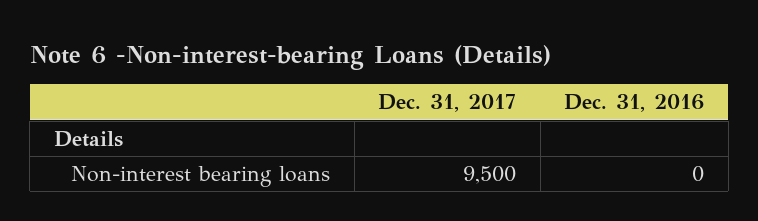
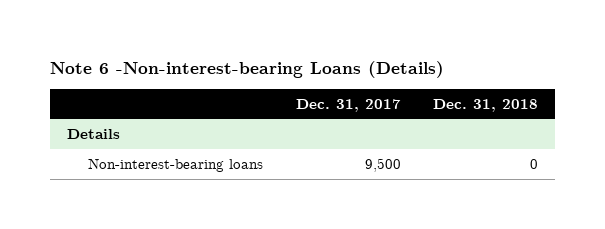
[564,94,705,113] Dec. 31, 2016 -> none
none -> [433,98,539,112] Dec. 31, 2018
[71,166,331,188] Non-interest bearing loans -> [87,158,263,173] Non-interest-bearing loans

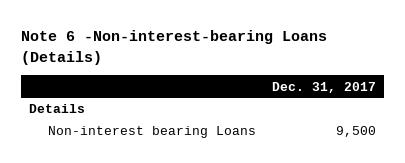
[433,98,539,112] Dec. 31, 2018 -> none
[87,158,263,173] Non-interest-bearing loans -> [48,126,257,139] Non-interest bearing Loans

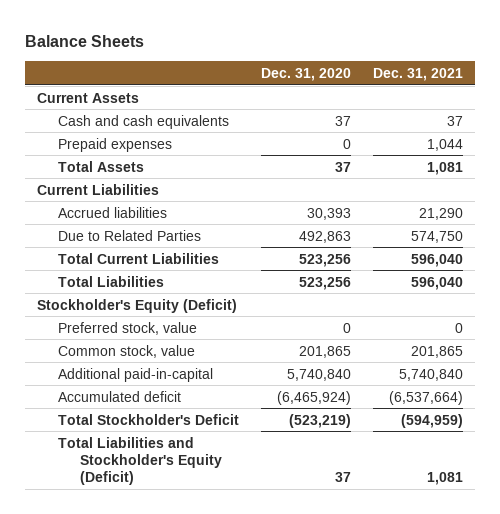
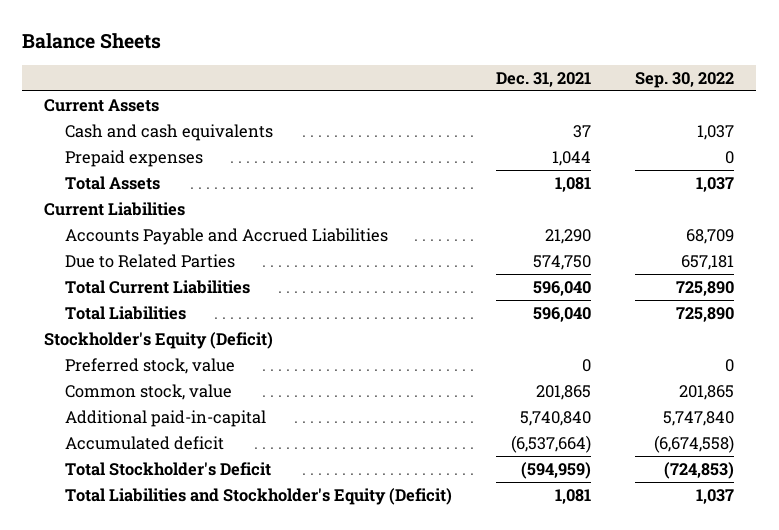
[261,67,352,81] Dec. 31, 2020 -> none
none -> [635,71,735,88] Sep. 30, 2022
[58,206,168,218] Accrued liabilities -> [65,227,389,245] Accounts Payable and Accrued Liabilities

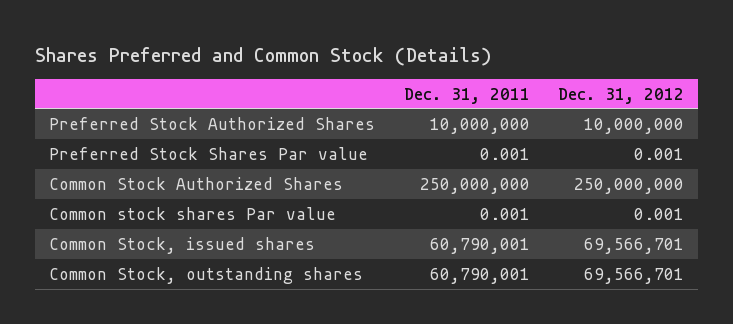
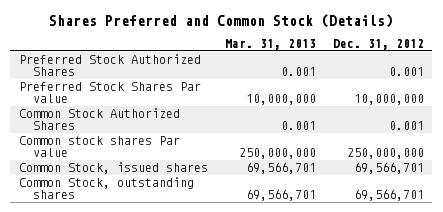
[403,87,530,104] Dec. 31, 2011 -> none
none -> [224,38,316,50] Mar. 31, 2013
[583,117,684,134] 10,000,000 -> [388,66,424,76] 0.001
[633,147,684,160] 0.001 -> [353,93,424,105] 10,000,000
[573,177,684,194] 250,000,000 -> [388,120,424,130] 0.001
[633,207,684,220] 0.001 -> [346,147,424,159] 250,000,000

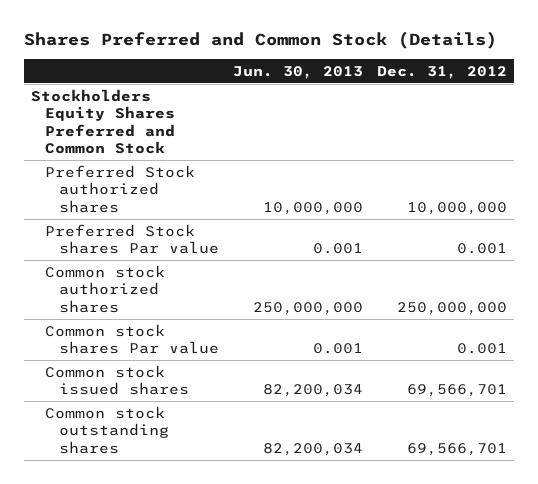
[224,38,316,50] Mar. 31, 2013 -> none
none -> [232,65,363,79] Jun. 30, 2013
none -> [30,88,175,155] Stockholders Equity Shares Preferred and Common Stock
[18,54,201,76] Preferred Stock Authorized Shares -> [44,164,195,213] Preferred Stock authorized shares
[388,66,424,76] 0.001 -> [407,201,508,215] 10,000,000
[18,82,201,103] Preferred Stock Shares Par value -> [44,223,219,255] Preferred Stock shares Par value
[353,93,424,105] 10,000,000 -> [457,243,508,255] 0.001
[18,108,180,130] Common Stock Authorized Shares -> [44,264,165,313] Common stock authorized shares
[388,120,424,130] 0.001 -> [397,301,508,315] 250,000,000
[346,147,424,159] 250,000,000 -> [457,343,508,355] 0.001
[18,162,208,175] Common Stock, issued shares -> [44,364,189,396] Common stock issued shares
[18,177,194,199] Common Stock, outstanding shares -> [44,405,169,454] Common stock outstanding shares

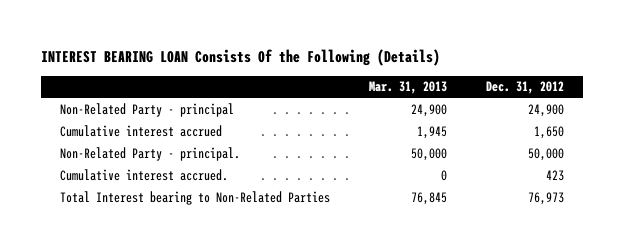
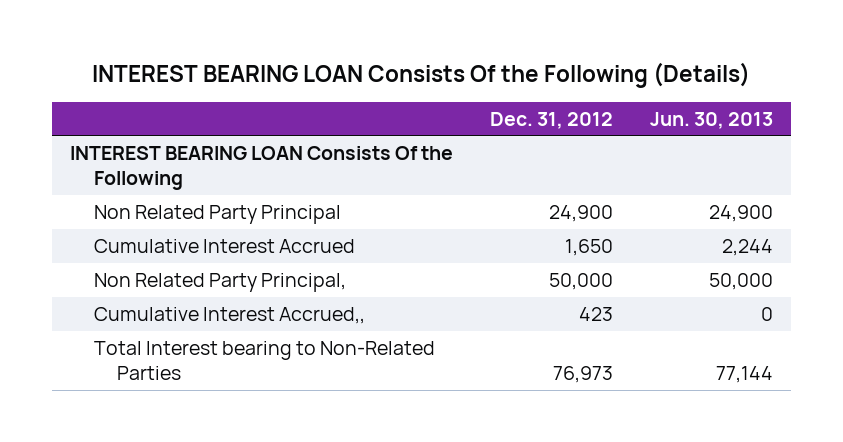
[368,81,447,95] Mar. 31, 2013 -> none
none -> [649,111,773,129] Jun. 30, 2013
none -> [70,145,454,191] INTEREST BEARING LOAN Consists Of the Following
[60,102,235,117] Non-Related Party - principal -> [93,204,341,224] Non Related Party Principal
[60,124,223,137] Cumulative interest accrued -> [93,238,355,253] Cumulative Interest Accrued
[60,146,241,161] Non-Related Party - principal. -> [93,272,346,292] Non Related Party Principal,
[60,168,229,181] Cumulative interest accrued. -> [93,306,365,324] Cumulative Interest Accrued,,

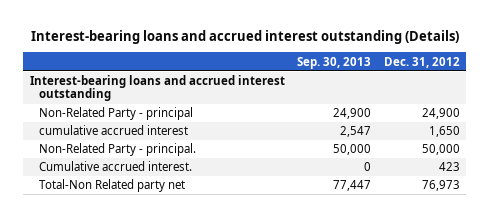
[92,62,751,89] INTEREST BEARING LOAN Consists Of the Following (Details) -> [30,30,459,45] Interest-bearing loans and accrued interest outstanding (Details)
[649,111,773,129] Jun. 30, 2013 -> none
none -> [297,56,372,69] Sep. 30, 2013
[70,145,454,191] INTEREST BEARING LOAN Consists Of the Following -> none
none -> [29,75,285,102] Interest-bearing loans and accrued interest outstanding
[93,204,341,224] Non Related Party Principal -> [38,107,193,121] Non-Related Party - principal
[93,238,355,253] Cumulative Interest Accrued -> [38,125,188,136] cumulative accrued interest
[93,272,346,292] Non Related Party Principal, -> [38,143,196,157] Non-Related Party - principal.
[93,306,365,324] Cumulative Interest Accrued,, -> [38,161,192,172] Cumulative accrued interest.
[93,340,435,381] Total Interest bearing to Non-Related Parties -> [38,179,185,193] Total-Non Related party net

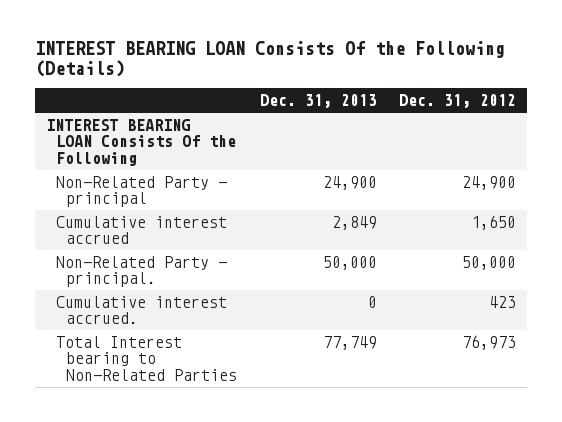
[30,30,459,45] Interest-bearing loans and accrued interest outstanding (Details) -> [34,40,505,78] INTEREST BEARING LOAN Consists Of the Following (Details)
[297,56,372,69] Sep. 30, 2013 -> none
none -> [259,94,377,109] Dec. 31, 2013
[29,75,285,102] Interest-bearing loans and accrued interest outstanding -> none
none -> [45,119,236,166] INTEREST BEARING LOAN Consists Of the Following
[38,125,188,136] cumulative accrued interest -> [55,216,227,245] Cumulative interest accrued
[38,161,192,172] Cumulative accrued interest. -> [55,296,227,325] Cumulative interest accrued.
[38,179,185,193] Total-Non Related party net -> [55,336,237,381] Total Interest bearing to Non-Related Parties

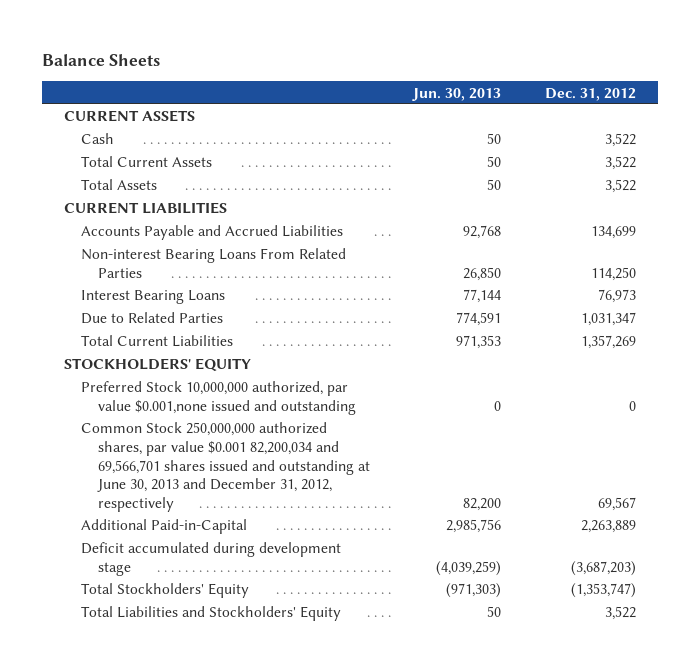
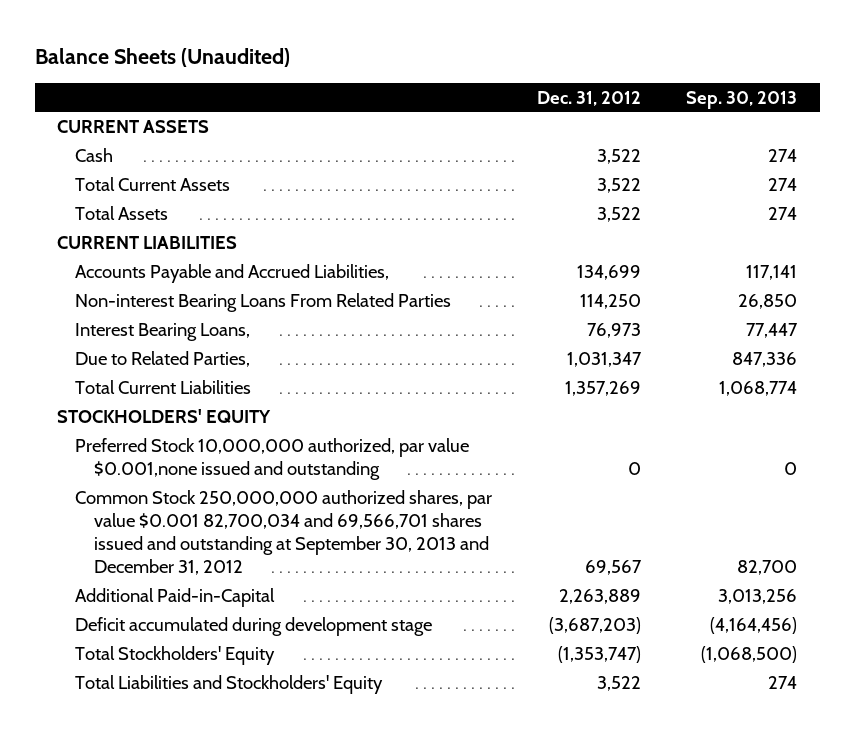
[42,53,161,66] Balance Sheets -> [34,47,290,67] Balance Sheets (Unaudited)
[412,87,502,101] Jun. 30, 2013 -> none
none -> [686,90,798,109] Sep. 30, 2013
[80,225,343,241] Accounts Payable and Accrued Liabilities -> [75,263,390,283] Accounts Payable and Accrued Liabilities,
[80,290,225,305] Interest Bearing Loans -> [75,322,251,341] Interest Bearing Loans,
[80,312,223,325] Due to Related Parties -> [75,350,251,367] Due to Related Parties,
[80,422,370,512] Common Stock 250,000,000 authorized shares, par value $0.001 82,200,034 and 69,566,701 shares issued and outstanding at June 30, 2013 and December 31, 2012, respectively -> [75,489,493,575] Common Stock 250,000,000 authorized shares, par value $0.001 82,700,034 and 69,566,701 shares issued and outstanding at September 30, 2013 and December 31, 2012

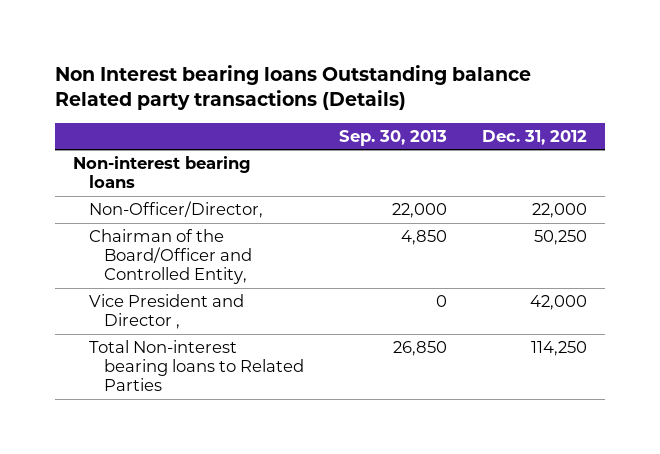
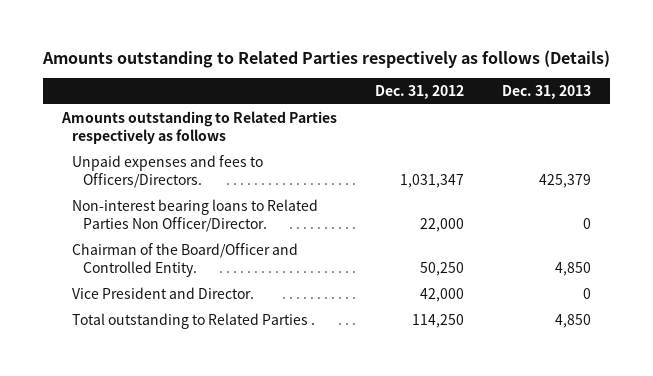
[55,64,532,111] Non Interest bearing loans Outstanding balance Related party transactions (Details) -> [41,50,610,69] Amounts outstanding to Related Parties respectively as follows (Details)
[339,129,448,146] Sep. 30, 2013 -> none
none -> [502,84,592,99] Dec. 31, 2013
[72,156,251,189] Non-interest bearing loans -> none
none -> [60,110,337,144] Amounts outstanding to Related Parties respectively as follows
none -> [72,154,264,188] Unpaid expenses and fees to Officers/Directors.
[88,201,263,219] Non-Officer/Director, -> [72,198,319,232] Non-interest bearing loans to Related Parties Non Officer/Director.
[88,229,253,285] Chairman of the Board/Officer and Controlled Entity, -> [72,242,299,277] Chairman of the Board/Officer and Controlled Entity.
[88,294,244,330] Vice President and Director , -> [72,286,255,299] Vice President and Director.
[88,340,305,392] Total Non-interest bearing loans to Related Parties -> [72,312,316,329] Total outstanding to Related Parties .

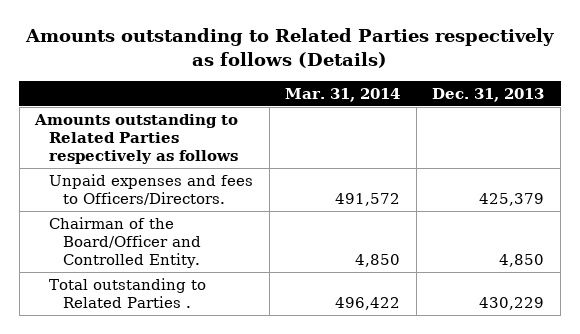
[374,84,464,99] Dec. 31, 2012 -> none
none -> [285,87,401,102] Mar. 31, 2014
[72,198,319,232] Non-interest bearing loans to Related Parties Non Officer/Director. -> none
[72,286,255,299] Vice President and Director. -> none
[555,313,592,328] 4,850 -> [479,297,545,311] 430,229

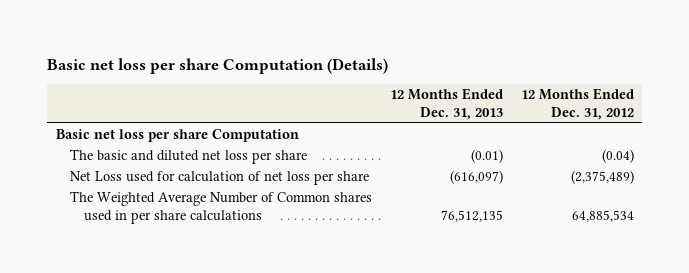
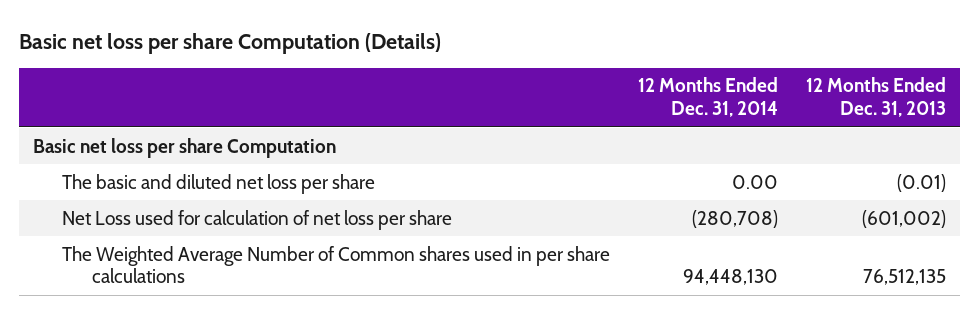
[520,88,634,120] 12 Months Ended Dec. 31, 2012 -> none
none -> [638,77,779,118] 12 Months Ended Dec. 31, 2014
[449,170,503,185] (616,097) -> [861,209,946,228] (601,002)

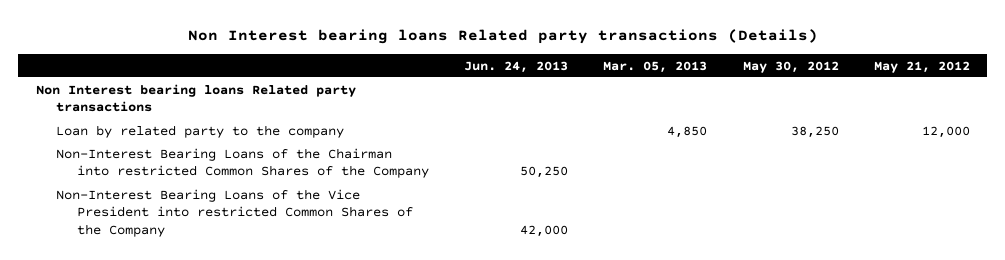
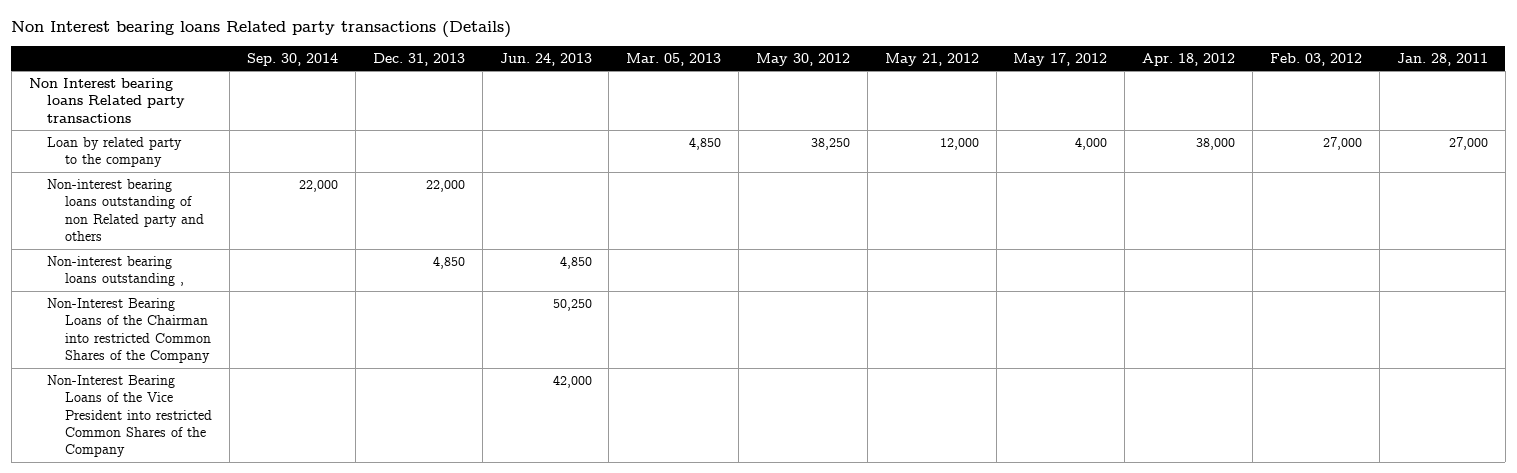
none -> [247,52,339,66] Sep. 30, 2014
none -> [372,52,465,66] Dec. 31, 2013
none -> [1013,52,1108,66] May 17, 2012
none -> [1142,52,1236,66] Apr. 18, 2012
none -> [1269,52,1362,66] Feb. 03, 2012
none -> [1396,52,1488,66] Jan. 28, 2011
none -> [47,178,205,241] Non-interest bearing loans outstanding of non Related party and others
none -> [47,255,185,287] Non-interest bearing loans outstanding ,

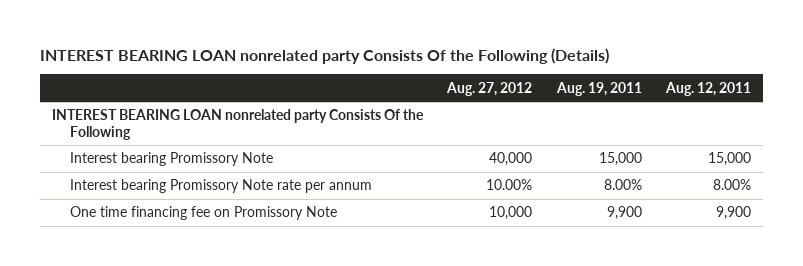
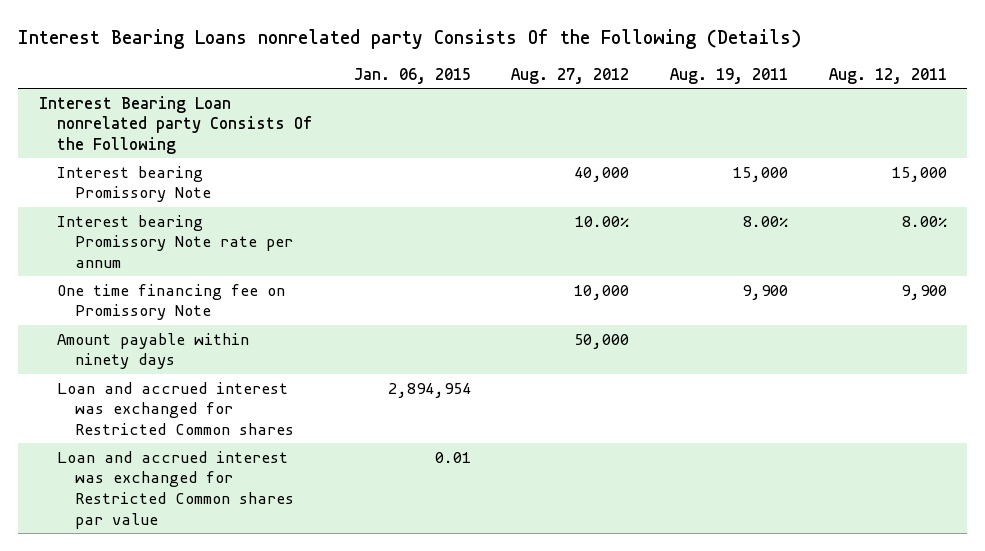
[39,47,609,64] INTEREST BEARING LOAN nonrelated party Consists Of the Following (Details) -> [18,29,802,50] Interest Bearing Loans nonrelated party Consists Of the Following (Details)
none -> [353,68,471,85] Jan. 06, 2015
[51,109,424,140] INTEREST BEARING LOAN nonrelated party Consists Of the Following -> [38,95,313,155] Interest Bearing Loan nonrelated party Consists Of the Following
none -> [56,332,249,370] Amount payable within ninety days
none -> [56,381,295,436] Loan and accrued interest was exchanged for Restricted Common shares
none -> [56,450,295,529] Loan and accrued interest was exchanged for Restricted Common shares par value

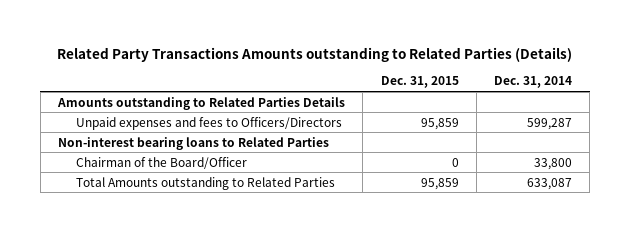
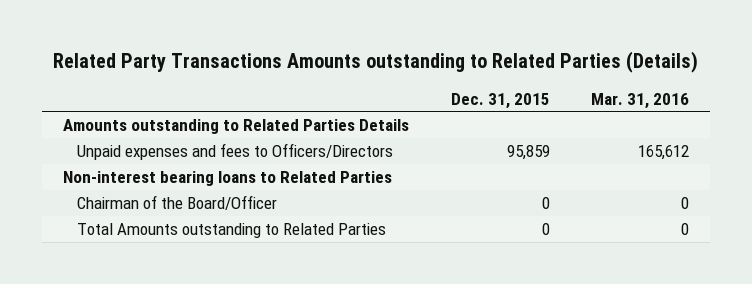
[493,76,572,89] Dec. 31, 2014 -> none
none -> [591,92,690,109] Mar. 31, 2016
[420,177,459,190] 95,859 -> [541,222,550,235] 0

